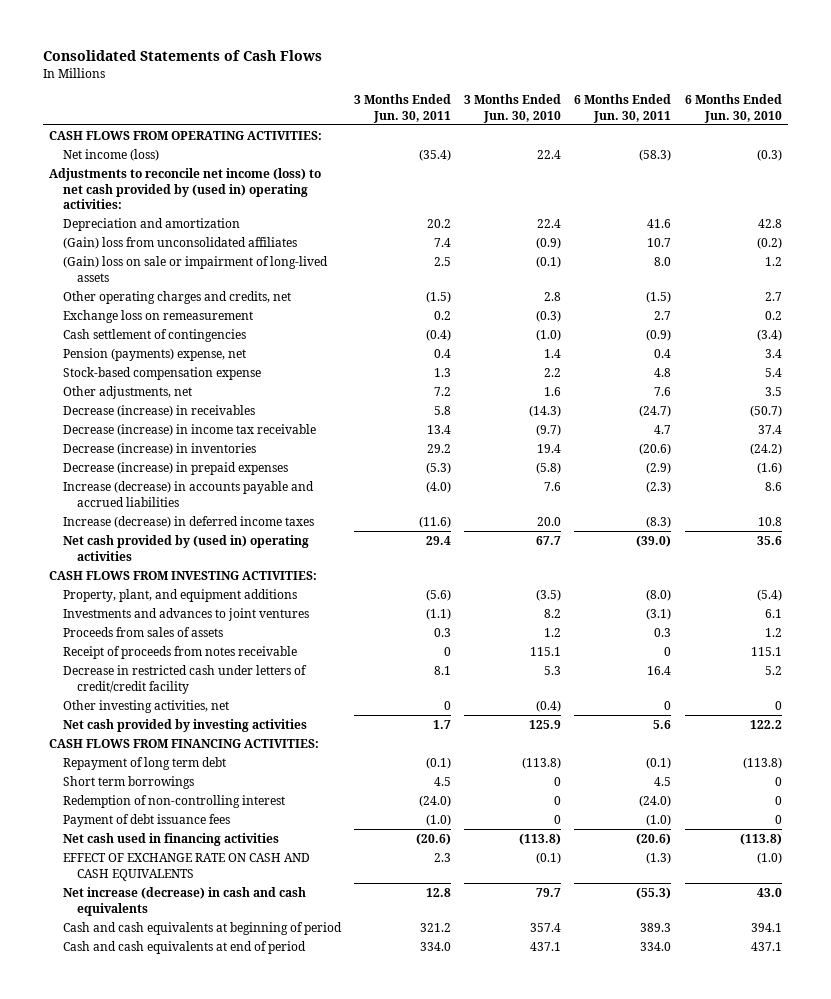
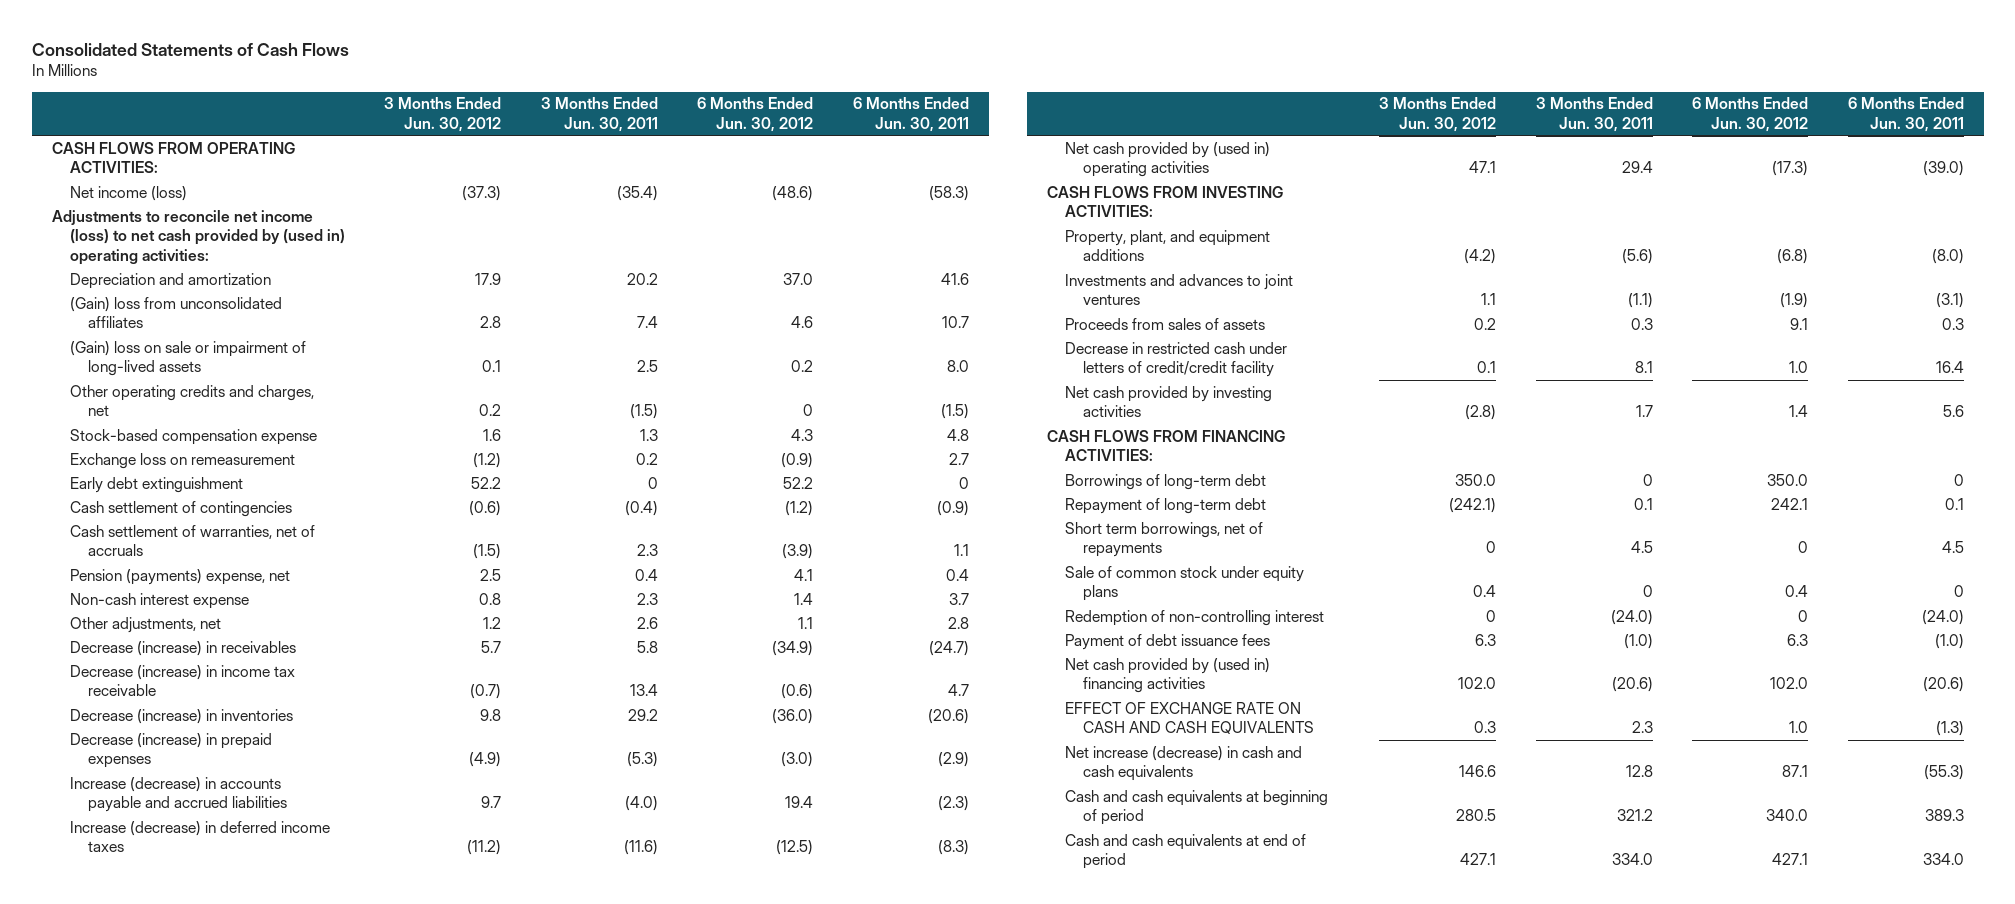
[464,94,562,123] 3 Months Ended Jun. 30, 2010 -> none
[684,94,782,123] 6 Months Ended Jun. 30, 2010 -> none
none -> [384,97,502,132] 3 Months Ended Jun. 30, 2012
none -> [697,97,814,132] 6 Months Ended Jun. 30, 2012
[62,291,291,305] Other operating charges and credits, net -> [69,384,314,417] Other operating credits and charges, net
[62,367,261,381] Stock-based compensation expense -> [69,428,317,445] Stock-based compensation expense
none -> [69,476,243,493] Early debt extinguishment
none -> [69,524,315,557] Cash settlement of warranties, net of accruals
none -> [69,592,249,609] Non-cash interest expense
[434,387,452,397] 7.2 -> [636,616,658,629] 2.6
[654,387,672,397] 7.6 -> [947,616,969,629] 2.8
[62,646,297,660] Receipt of proceeds from notes receivable -> none
[62,700,229,714] Other investing activities, net -> none
none -> [1064,473,1266,490] Borrowings of long-term debt
[62,757,226,771] Repayment of long term debt -> [1064,497,1266,514] Repayment of long-term debt
[426,757,452,770] (0.1) -> [1633,497,1653,510] 0.1
[646,757,672,770] (0.1) -> [1944,497,1964,510] 0.1
[62,776,194,790] Short term borrowings -> [1064,521,1263,558] Short term borrowings, net of repayments
none -> [1064,565,1304,602] Sale of common stock under equity plans
[62,833,279,847] Net cash used in financing activities -> [1064,657,1270,694] Net cash provided by (used in) financing activities

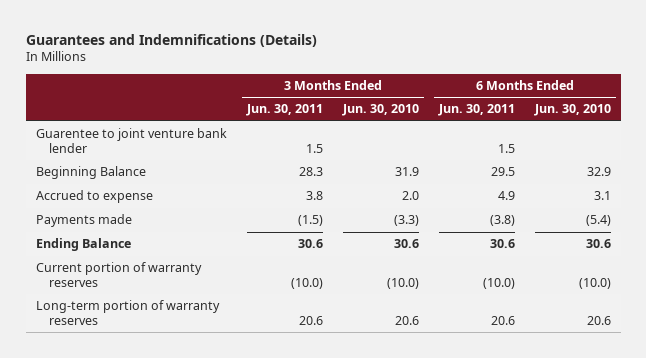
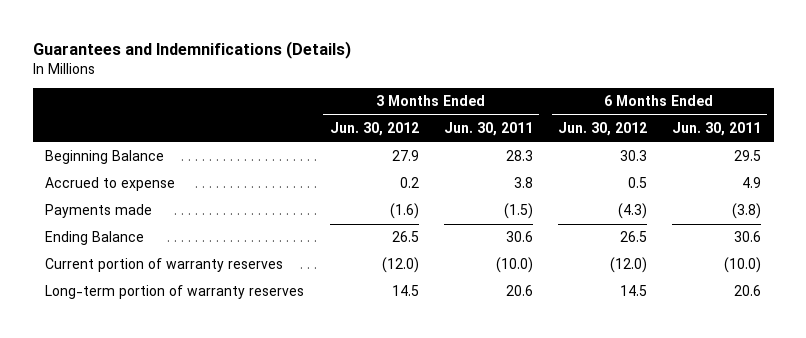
[341,104,419,117] Jun. 30, 2010 -> none
[533,104,611,117] Jun. 30, 2010 -> none
none -> [329,122,419,137] Jun. 30, 2012
none -> [557,122,647,137] Jun. 30, 2012
[35,128,227,153] Guarentee to joint venture bank lender -> none

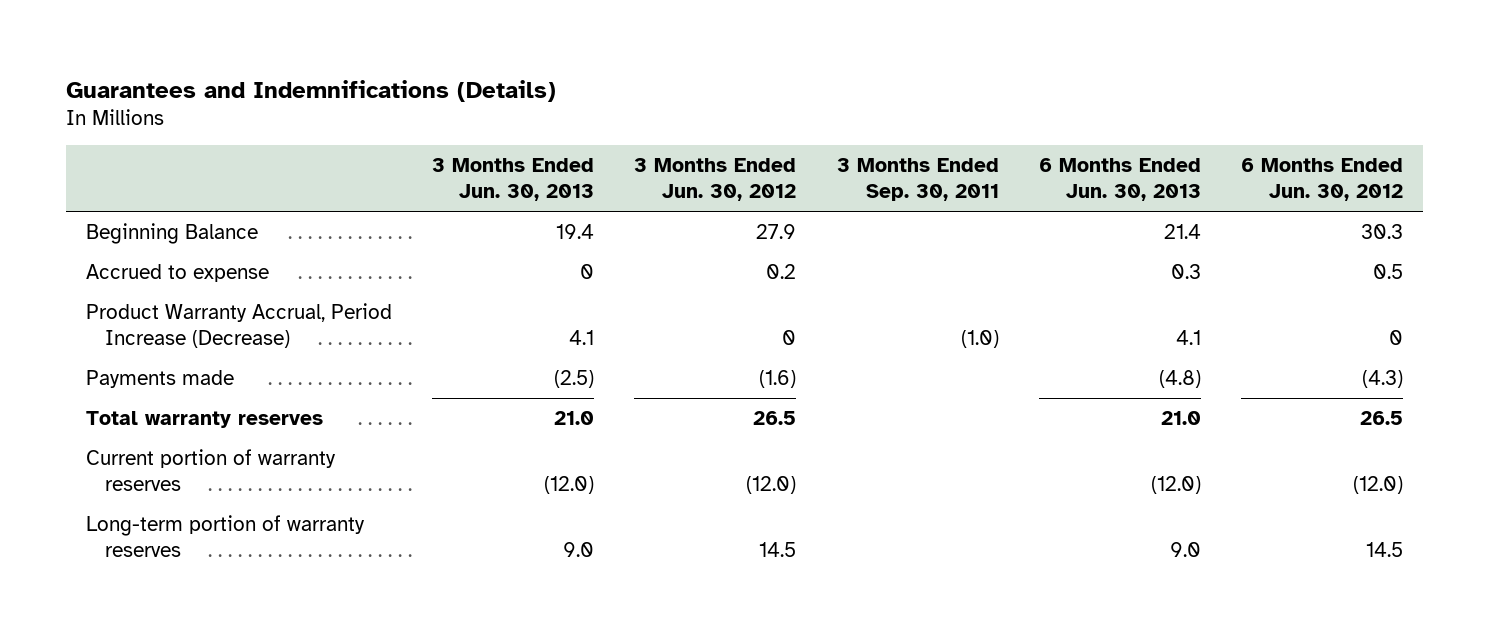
[443,122,533,137] Jun. 30, 2011 -> none
[672,122,762,137] Jun. 30, 2011 -> none
none -> [432,158,595,202] 3 Months Ended Jun. 30, 2013
none -> [836,158,999,202] 3 Months Ended Sep. 30, 2011
none -> [1038,158,1201,202] 6 Months Ended Jun. 30, 2013
none -> [86,303,393,348] Product Warranty Accrual, Period Increase (Decrease)
[45,231,145,246] Ending Balance -> [86,411,324,429] Total warranty reserves

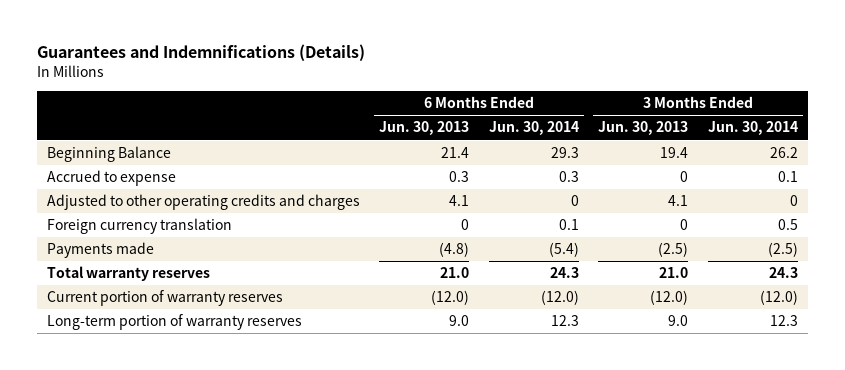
[634,158,797,202] 3 Months Ended Jun. 30, 2012 -> none
[836,158,999,202] 3 Months Ended Sep. 30, 2011 -> none
[1240,158,1403,202] 6 Months Ended Jun. 30, 2012 -> none
none -> [488,121,579,136] Jun. 30, 2014
none -> [707,121,798,136] Jun. 30, 2014
[86,303,393,348] Product Warranty Accrual, Period Increase (Decrease) -> [46,194,360,211] Adjusted to other operating credits and charges
none -> [46,218,232,235] Foreign currency translation

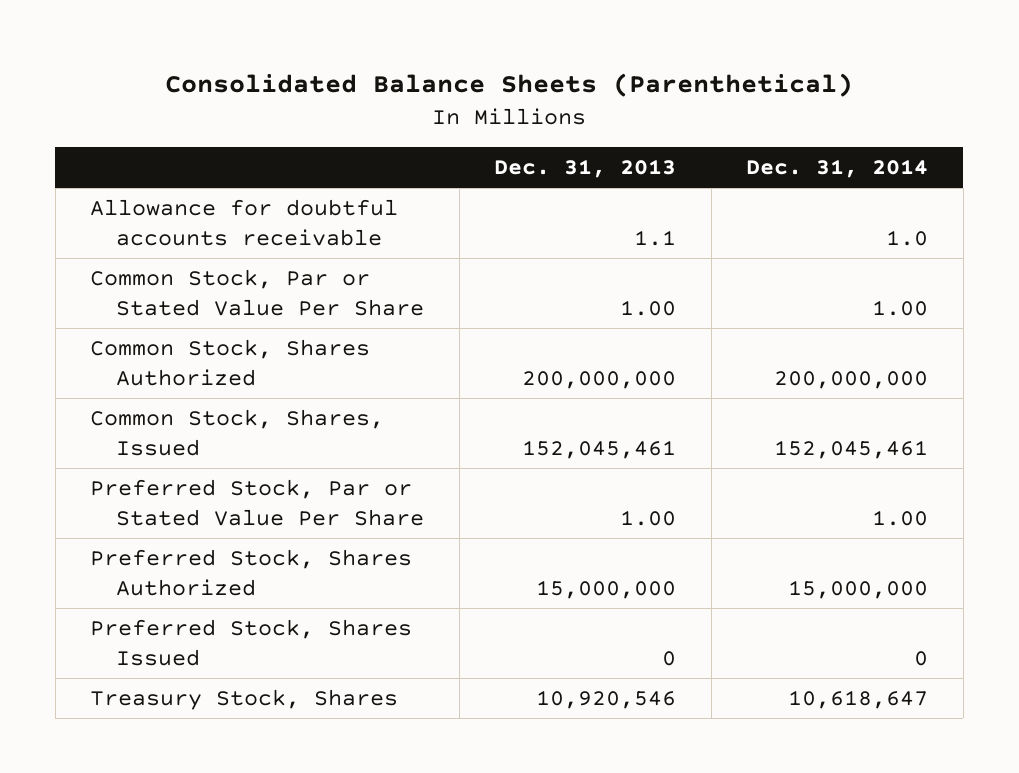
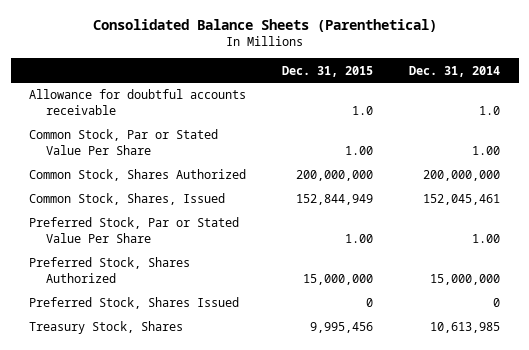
[494,159,677,179] Dec. 31, 2013 -> none
none -> [282,65,374,77] Dec. 31, 2015
[788,689,929,709] 10,618,647 -> [430,322,501,334] 10,613,985

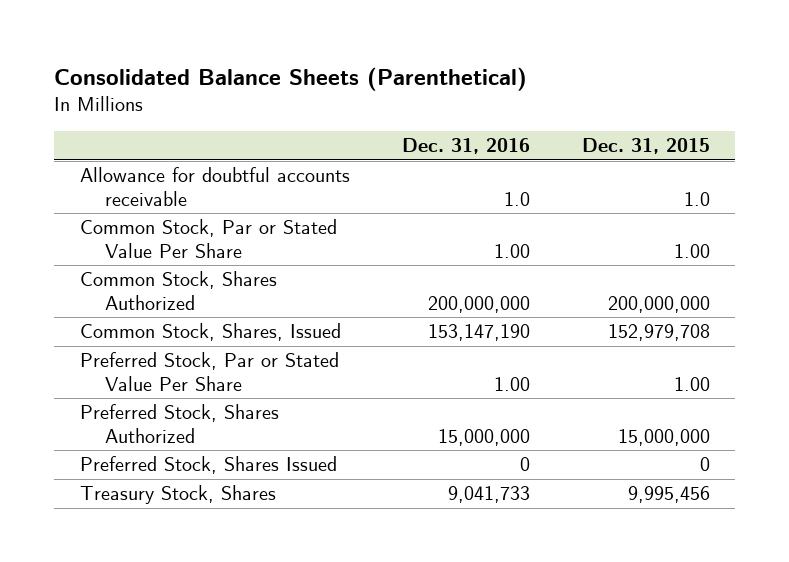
[409,65,501,77] Dec. 31, 2014 -> none
none -> [401,138,530,155] Dec. 31, 2016
[296,194,374,206] 152,844,949 -> [607,324,710,342] 152,979,708

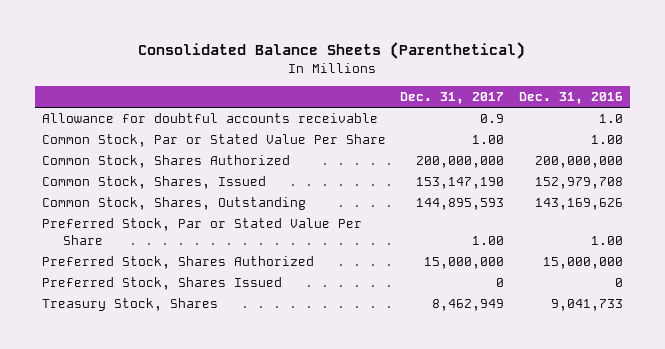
[581,138,710,155] Dec. 31, 2015 -> none
none -> [400,92,505,105] Dec. 31, 2017
[427,324,530,342] 153,147,190 -> [534,177,623,190] 152,979,708
none -> [42,197,307,211] Common Stock, Shares, Outstanding

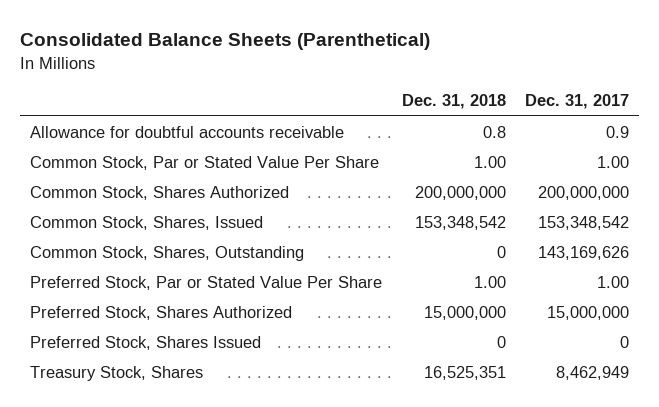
[518,92,623,105] Dec. 31, 2016 -> none
none -> [401,94,506,110] Dec. 31, 2018
[416,177,505,190] 153,147,190 -> [538,215,630,230] 153,348,542
[416,198,505,211] 144,895,593 -> [538,245,630,260] 143,169,626

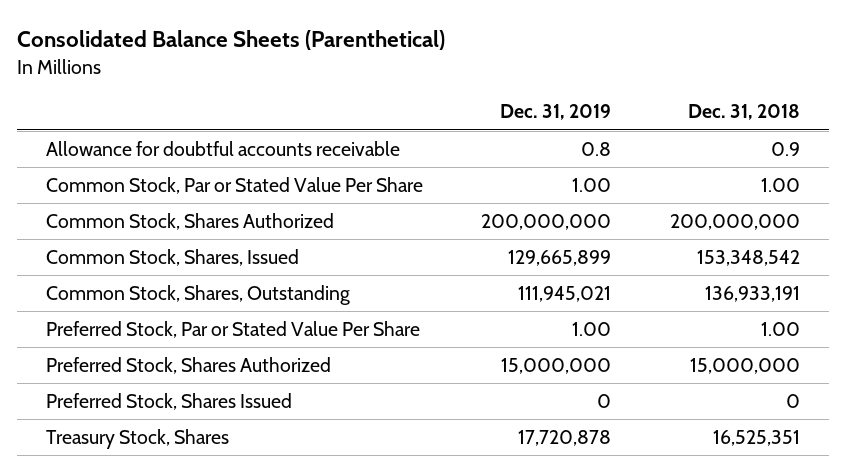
[525,94,630,110] Dec. 31, 2017 -> none
none -> [500,104,612,121] Dec. 31, 2019
[482,125,506,138] 0.8 -> [770,142,800,157] 0.9
[496,245,506,258] 0 -> [704,286,800,303] 136,933,191

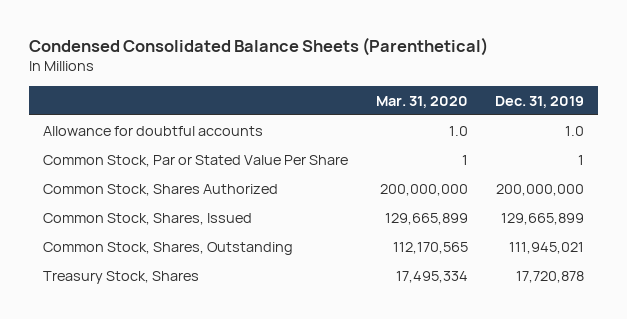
[16,30,445,51] Consolidated Balance Sheets (Parenthetical) -> [29,36,489,56] Condensed Consolidated Balance Sheets (Parenthetical)
[687,104,800,121] Dec. 31, 2018 -> none
none -> [375,95,468,108] Mar. 31, 2020
[45,141,400,157] Allowance for doubtful accounts receivable -> [43,125,264,136] Allowance for doubtful accounts
[581,142,612,157] 0.8 -> [564,125,584,136] 1.0
[572,178,612,193] 1.00 -> [577,154,584,165] 1
[45,321,420,339] Preferred Stock, Par or Stated Value Per Share -> none
[45,357,331,375] Preferred Stock, Shares Authorized -> none
[45,393,292,411] Preferred Stock, Shares Issued -> none

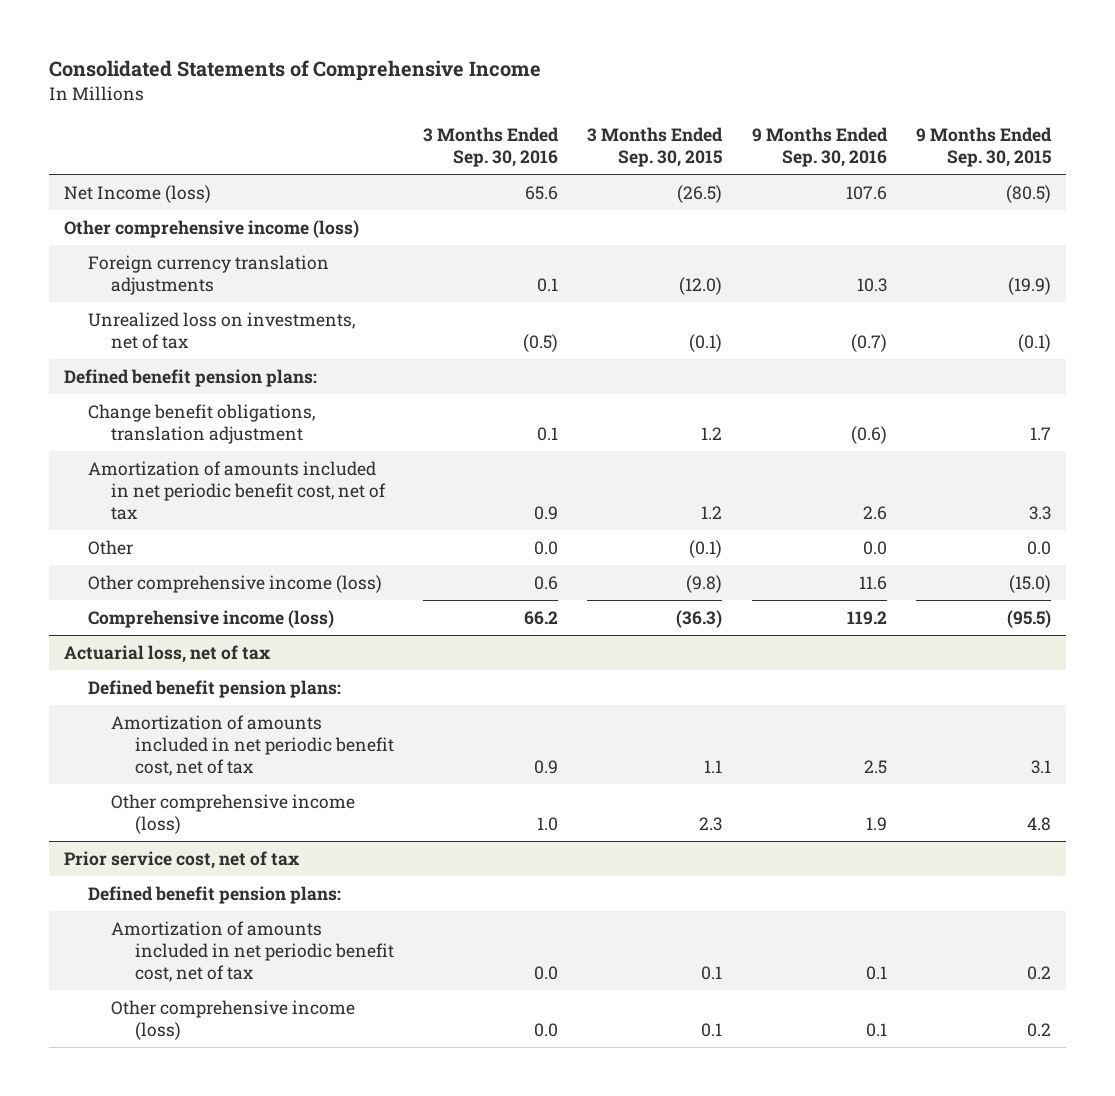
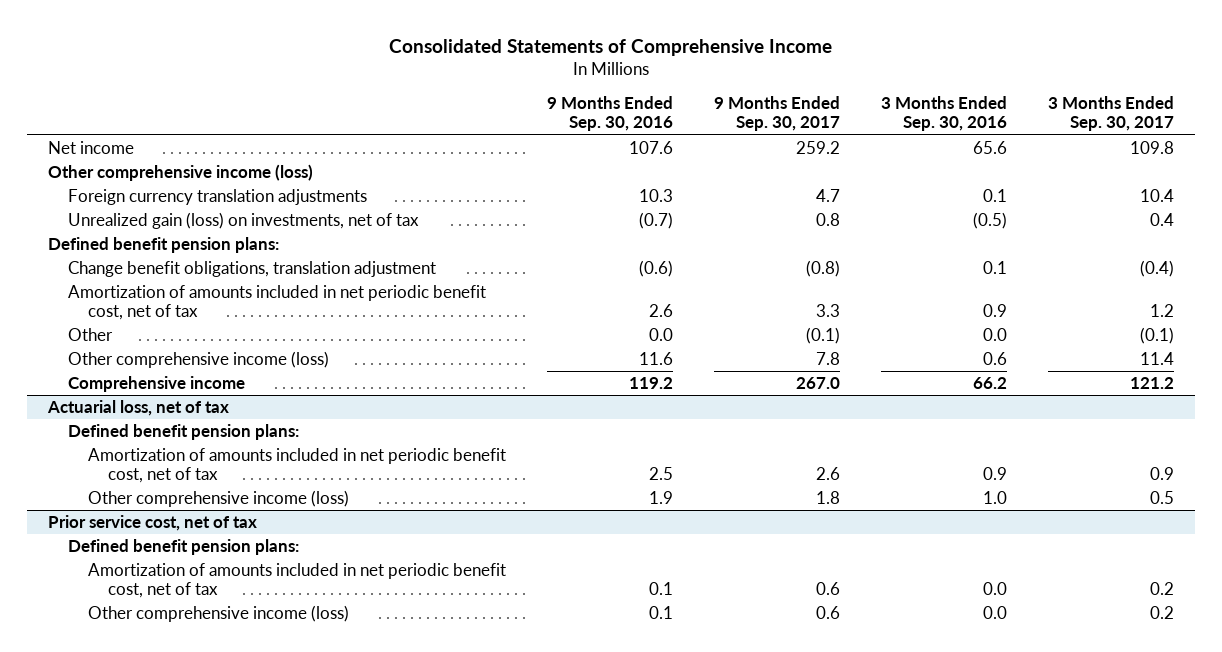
[587,127,724,168] 3 Months Ended Sep. 30, 2015 -> none
[916,127,1053,168] 9 Months Ended Sep. 30, 2015 -> none
none -> [713,96,840,132] 9 Months Ended Sep. 30, 2017
none -> [1048,96,1175,132] 3 Months Ended Sep. 30, 2017
[64,184,212,203] Net Income (loss) -> [47,140,134,154] Net income
[87,311,355,349] Unrealized loss on investments, net of tax -> [67,211,419,229] Unrealized gain (loss) on investments, net of tax
[87,609,334,628] Comprehensive income (loss) -> [67,375,245,392] Comprehensive income

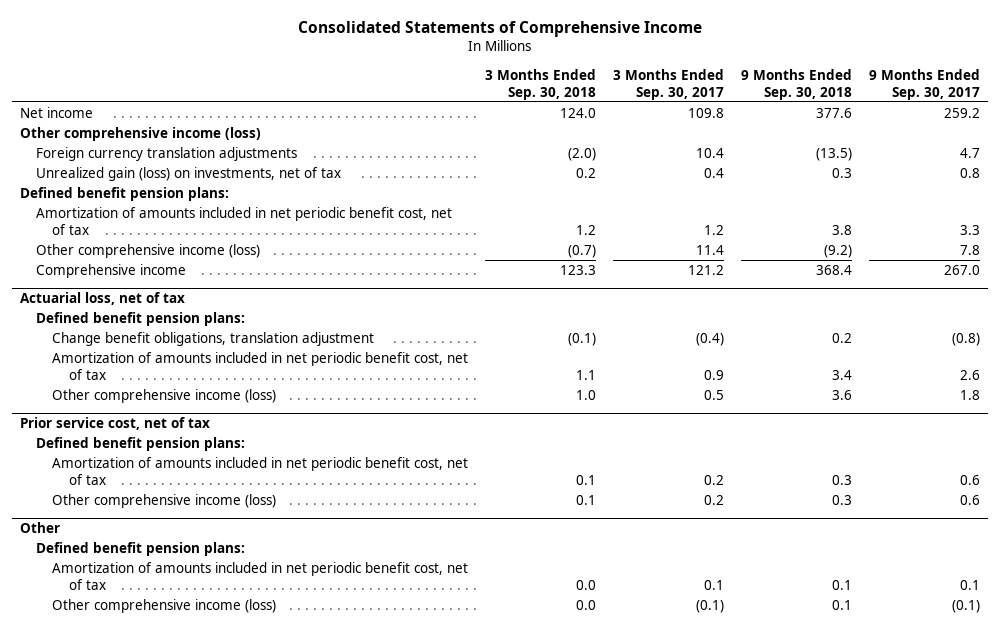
[546,96,673,132] 9 Months Ended Sep. 30, 2016 -> none
[881,96,1008,132] 3 Months Ended Sep. 30, 2016 -> none
none -> [485,69,597,100] 3 Months Ended Sep. 30, 2018
none -> [741,69,853,100] 9 Months Ended Sep. 30, 2018
[67,260,436,277] Change benefit obligations, translation adjustment -> none
[67,327,113,341] Other -> none
none -> [52,331,375,346] Change benefit obligations, translation adjustment
none -> [20,522,61,534] Other
none -> [36,541,246,556] Defined benefit pension plans:
none -> [52,561,469,590] Amortization of amounts included in net periodic benefit cost, net of tax
none -> [52,598,277,613] Other comprehensive income (loss)

